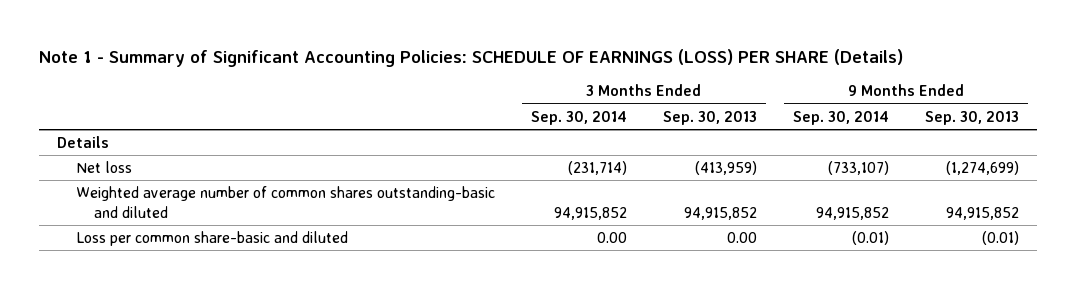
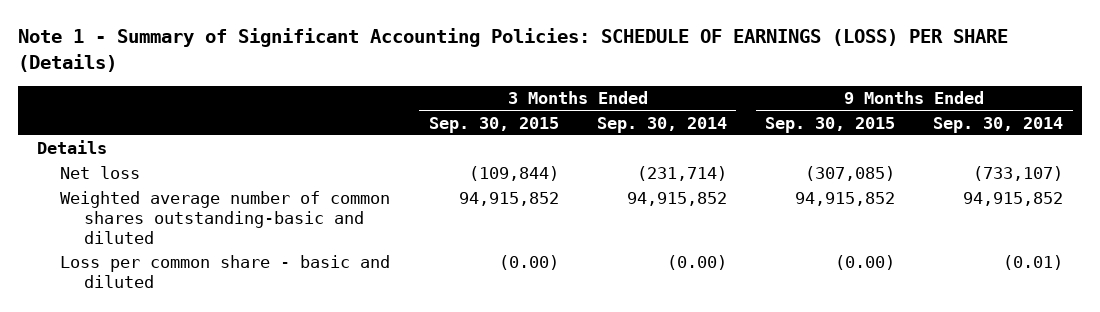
[662,110,757,125] Sep. 30, 2013 -> none
[925,110,1020,125] Sep. 30, 2013 -> none
none -> [428,116,559,133] Sep. 30, 2015
none -> [765,116,896,133] Sep. 30, 2015
[75,230,348,246] Loss per common share-basic and diluted -> [60,255,391,289] Loss per common share - basic and diluted
[596,231,627,243] 0.00 -> [666,255,727,271] (0.00)

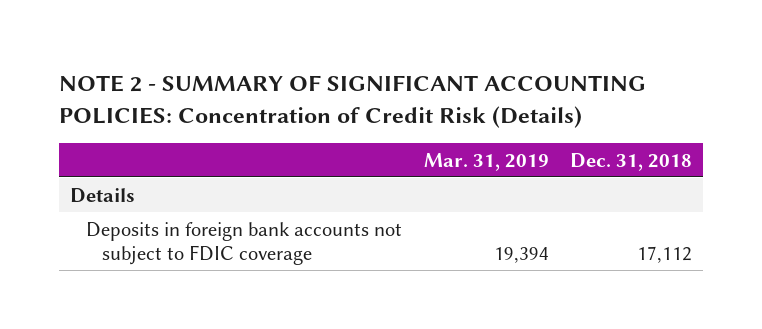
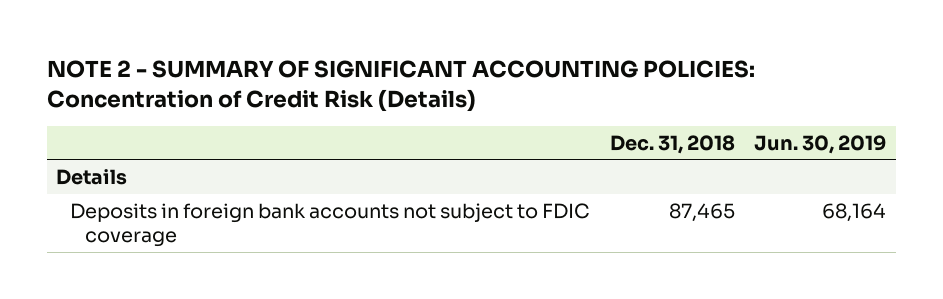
[423,152,549,171] Mar. 31, 2019 -> none
none -> [754,134,887,154] Jun. 30, 2019
[637,245,693,263] 17,112 -> [668,202,735,222] 87,465

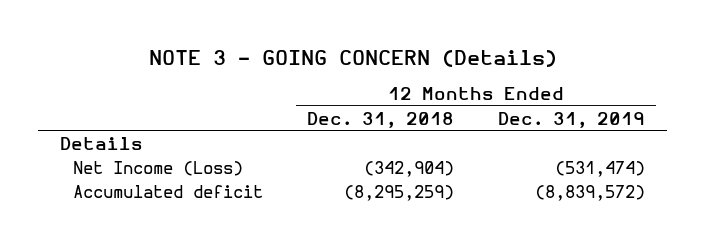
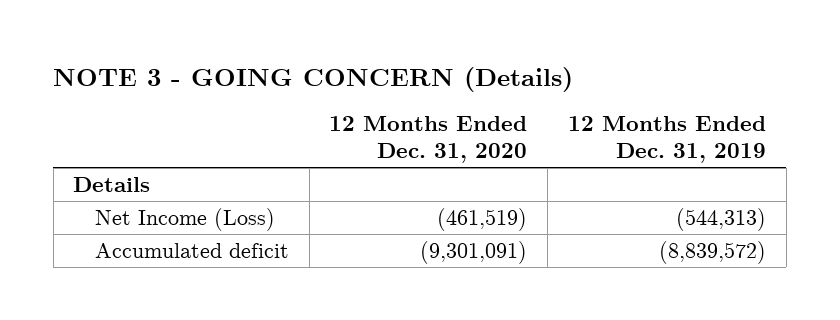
[307,111,455,128] Dec. 31, 2018 -> none
none -> [329,115,528,164] 12 Months Ended Dec. 31, 2020
[555,160,646,177] (531,474) -> [676,207,767,231] (544,313)

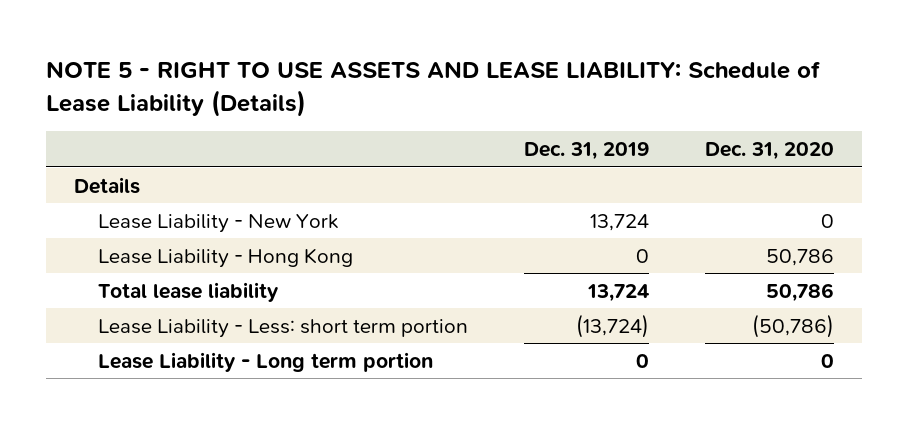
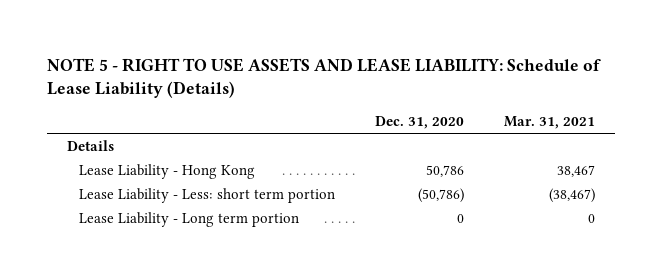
[524,142,650,161] Dec. 31, 2019 -> none
none -> [503,116,595,130] Mar. 31, 2021
[98,213,339,233] Lease Liability - New York -> none
[98,281,280,302] Total lease liability -> none

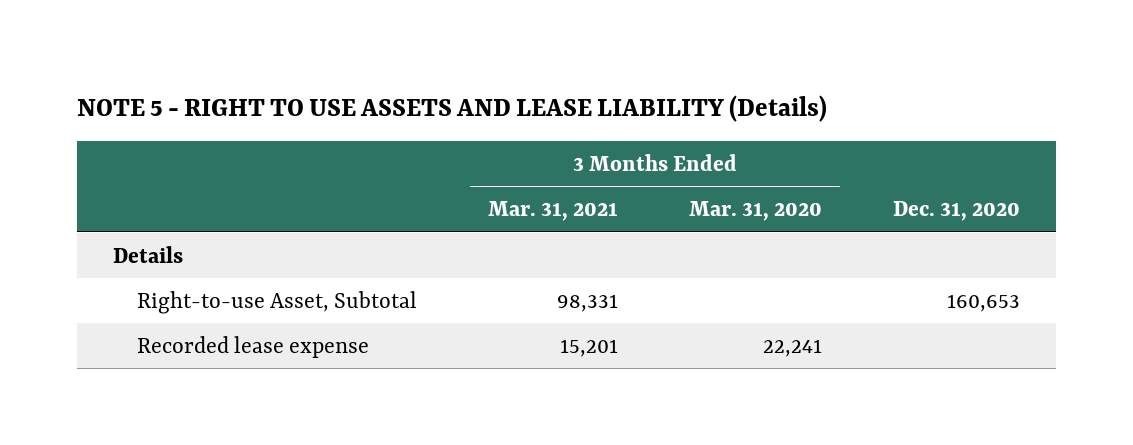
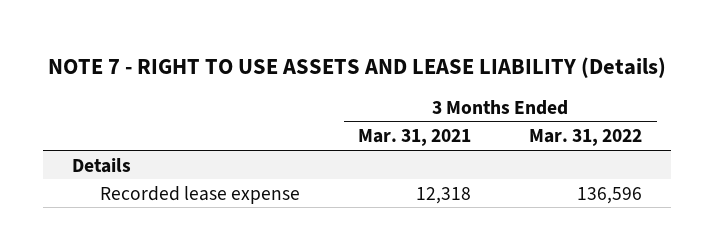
[77,95,828,123] NOTE 5 - RIGHT TO USE ASSETS AND LEASE LIABILITY (Details) -> [48,56,667,78] NOTE 7 - RIGHT TO USE ASSETS AND LEASE LIABILITY (Details)
[689,201,823,222] Mar. 31, 2020 -> none
[893,201,1021,222] Dec. 31, 2020 -> none
none -> [529,129,643,147] Mar. 31, 2022
[137,290,418,314] Right-to-use Asset, Subtotal -> none
[560,338,619,357] 15,201 -> [416,186,472,204] 12,318

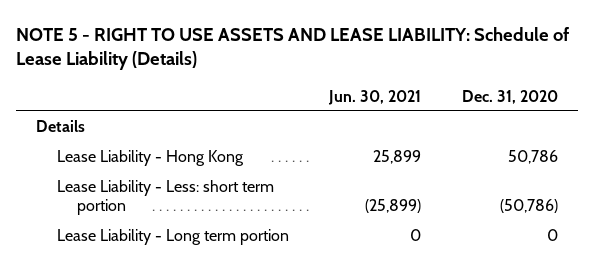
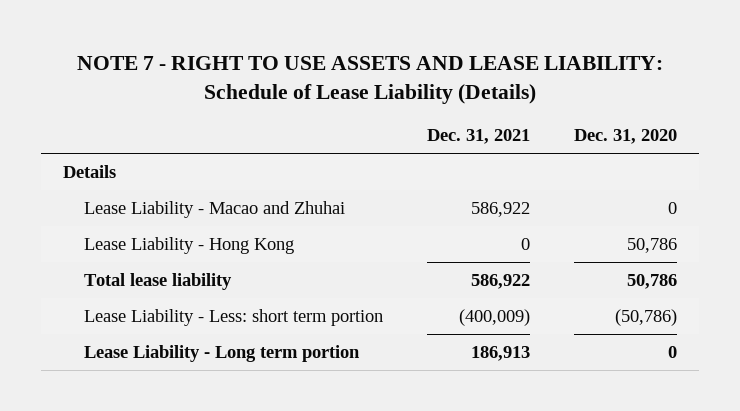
[15,26,569,71] NOTE 5 - RIGHT TO USE ASSETS AND LEASE LIABILITY: Schedule of Lease Liability (Details) -> [76,55,663,104] NOTE 7 - RIGHT TO USE ASSETS AND LEASE LIABILITY: Schedule of Lease Liability (Details)
[328,89,422,105] Jun. 30, 2021 -> none
none -> [426,129,530,145] Dec. 31, 2021
none -> [83,201,345,219] Lease Liability - Macao and Zhuhai
none -> [83,273,232,291] Total lease liability

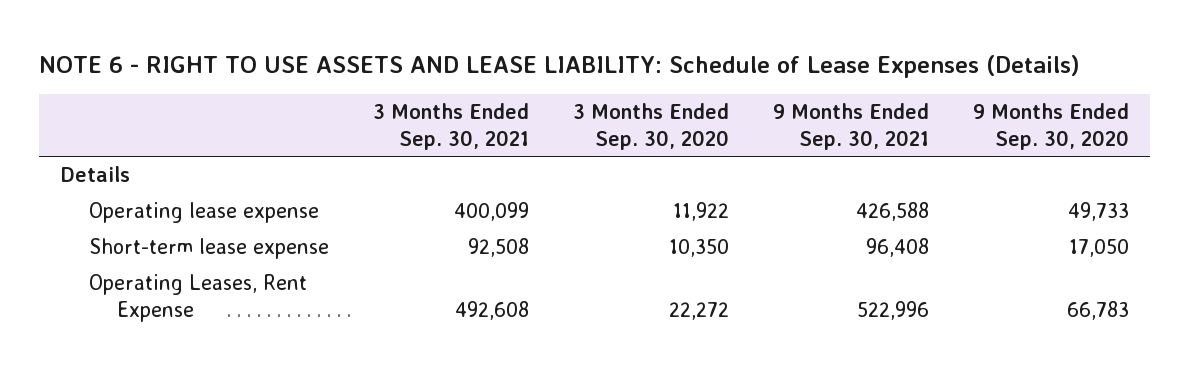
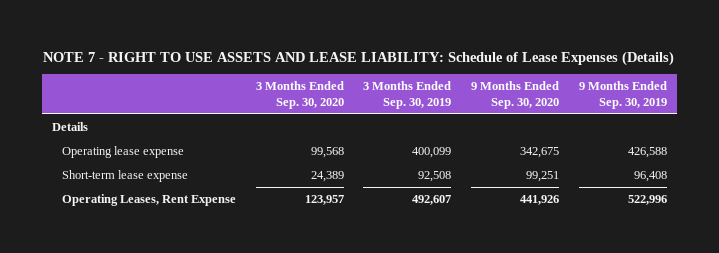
[39,54,1081,78] NOTE 6 - RIGHT TO USE ASSETS AND LEASE LIABILITY: Schedule of Lease Expenses (Details) -> [43,50,675,66] NOTE 7 - RIGHT TO USE ASSETS AND LEASE LIABILITY: Schedule of Lease Expenses (Details)
[373,103,530,150] 3 Months Ended Sep. 30, 2021 -> none
[772,103,929,150] 9 Months Ended Sep. 30, 2021 -> none
none -> [363,81,452,109] 3 Months Ended Sep. 30, 2019
none -> [578,81,667,109] 9 Months Ended Sep. 30, 2019
[672,202,729,222] 11,922 -> [310,147,344,159] 99,568
[1067,202,1129,222] 49,733 -> [520,147,560,159] 342,675
[668,239,729,258] 10,350 -> [310,171,344,183] 24,389
[1068,239,1129,258] 17,050 -> [526,171,560,183] 99,251
[668,301,729,320] 22,272 -> [304,195,344,206] 123,957
[1066,300,1129,320] 66,783 -> [520,195,560,206] 441,926

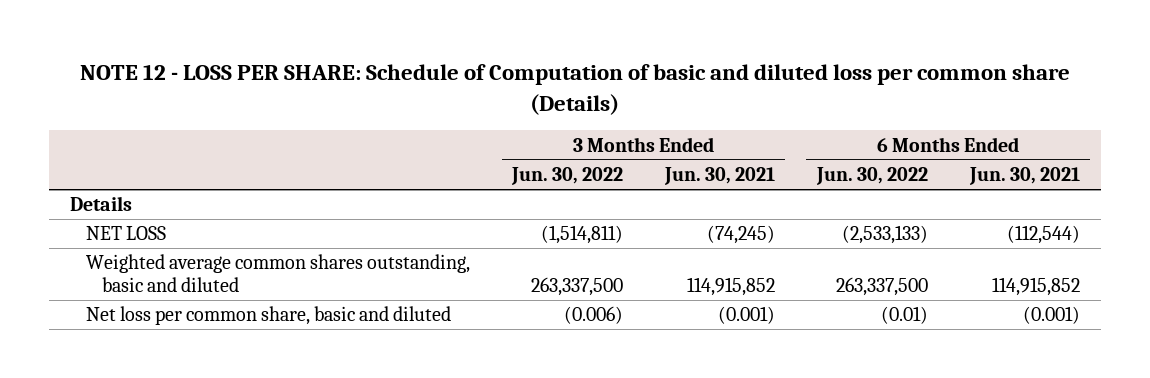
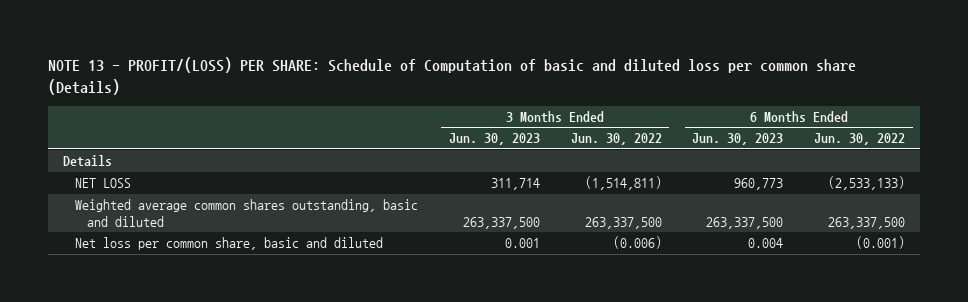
[79,63,1070,115] NOTE 12 - LOSS PER SHARE: Schedule of Computation of basic and diluted loss per common share (Details) -> [48,56,857,95] NOTE 13 - PROFIT/(LOSS) PER SHARE: Schedule of Computation of basic and diluted loss per common share (Details)
[663,167,775,186] Jun. 30, 2021 -> none
[968,167,1080,186] Jun. 30, 2021 -> none
none -> [449,133,541,146] Jun. 30, 2023
none -> [692,133,784,146] Jun. 30, 2023
[880,306,928,325] (0.01) -> [855,236,905,250] (0.001)

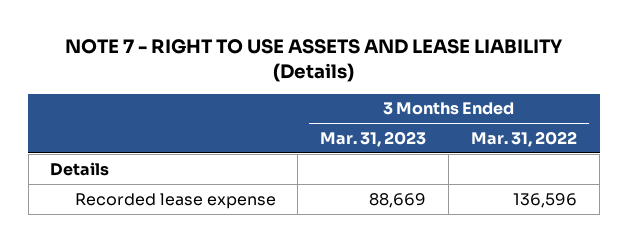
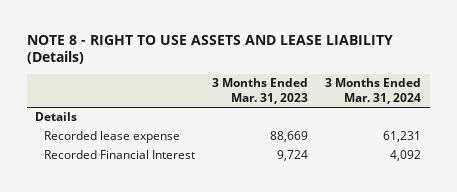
[64,38,562,82] NOTE 7 - RIGHT TO USE ASSETS AND LEASE LIABILITY (Details) -> [26,34,393,65] NOTE 8 - RIGHT TO USE ASSETS AND LEASE LIABILITY (Details)
[471,130,578,147] Mar. 31, 2022 -> none
none -> [325,78,422,105] 3 Months Ended Mar. 31, 2024
none -> [44,150,196,160] Recorded Financial Interest

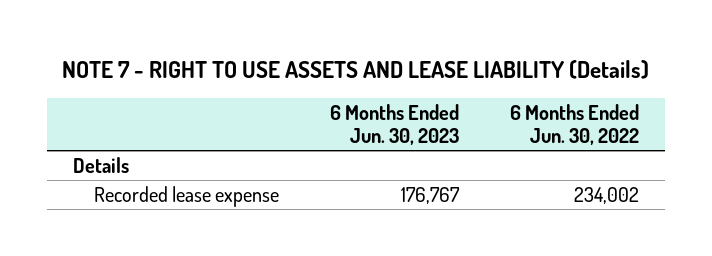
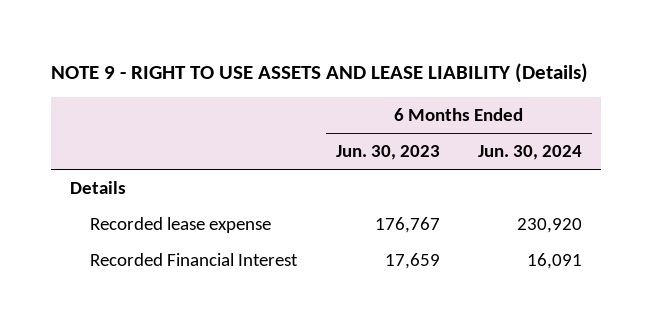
[61,59,649,79] NOTE 7 - RIGHT TO USE ASSETS AND LEASE LIABILITY (Details) -> [50,63,588,84] NOTE 9 - RIGHT TO USE ASSETS AND LEASE LIABILITY (Details)
[510,103,640,145] 6 Months Ended Jun. 30, 2022 -> none
none -> [477,145,582,161] Jun. 30, 2024
none -> [90,252,299,266] Recorded Financial Interest

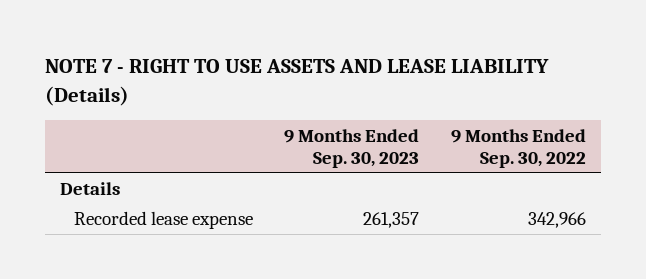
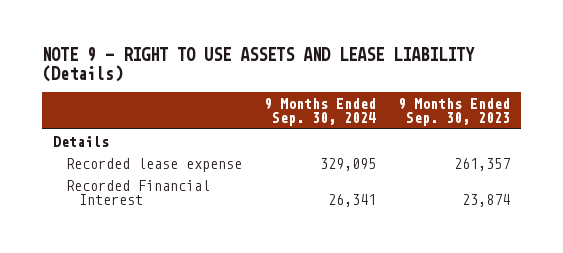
[44,59,549,106] NOTE 7 - RIGHT TO USE ASSETS AND LEASE LIABILITY (Details) -> [42,46,476,82] NOTE 9 - RIGHT TO USE ASSETS AND LEASE LIABILITY (Details)
[450,128,586,168] 9 Months Ended Sep. 30, 2022 -> none
none -> [263,97,376,127] 9 Months Ended Sep. 30, 2024
none -> [65,179,210,206] Recorded Financial Interest

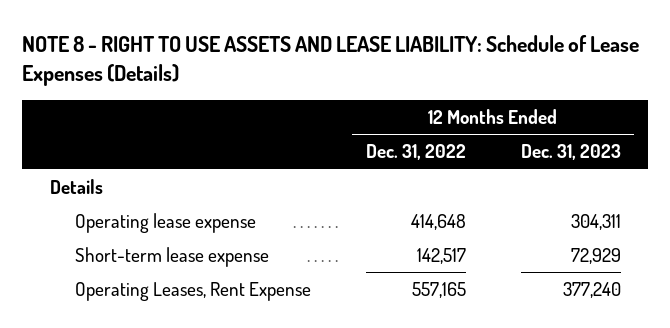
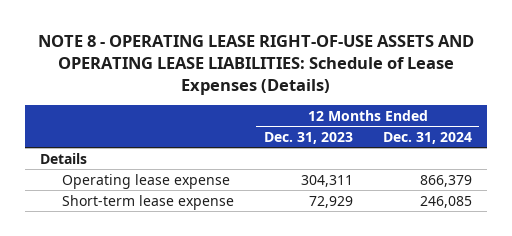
[22,34,640,86] NOTE 8 - RIGHT TO USE ASSETS AND LEASE LIABILITY: Schedule of Lease Expenses (Details) -> [38,35,475,96] NOTE 8 - OPERATING LEASE RIGHT-OF-USE ASSETS AND OPERATING LEASE LIABILITIES: Schedule of Lease Expenses (Details)
[365,144,466,161] Dec. 31, 2022 -> none
none -> [382,132,472,145] Dec. 31, 2024
[75,282,312,302] Operating Leases, Rent Expense -> none

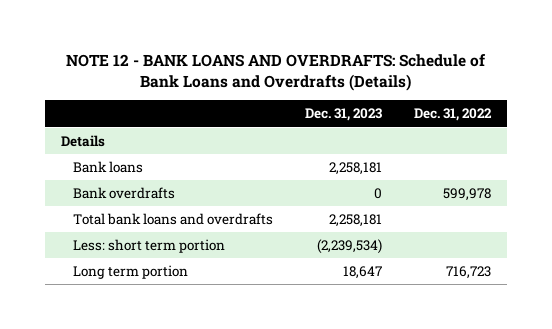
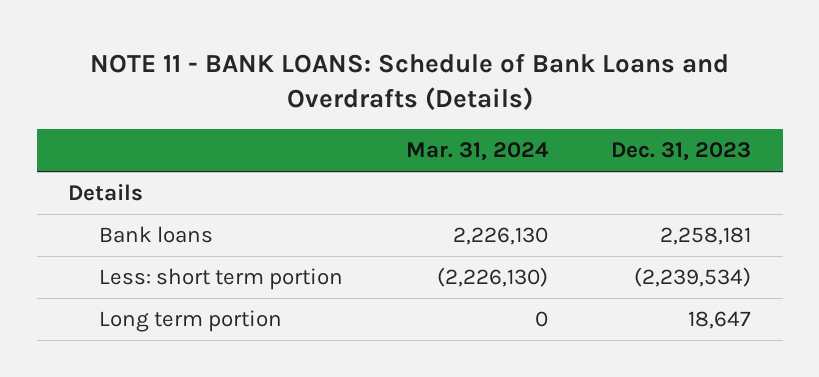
[65,54,486,91] NOTE 12 - BANK LOANS AND OVERDRAFTS: Schedule of Bank Loans and Overdrafts (Details) -> [89,52,729,111] NOTE 11 - BANK LOANS: Schedule of Bank Loans and Overdrafts (Details)
[413,108,492,122] Dec. 31, 2022 -> none
none -> [406,142,550,162] Mar. 31, 2024
[73,186,176,199] Bank overdrafts -> none
[73,212,274,225] Total bank loans and overdrafts -> none

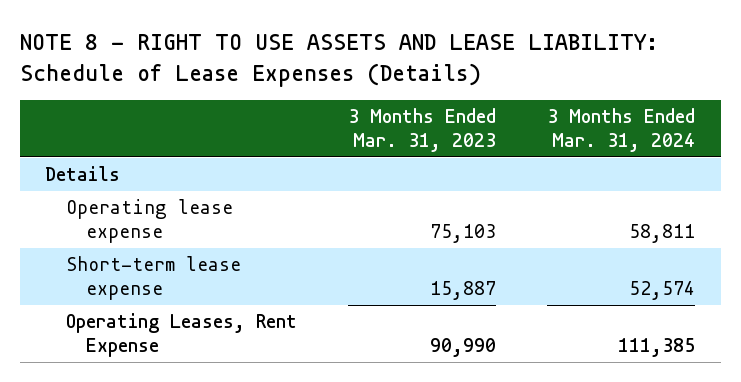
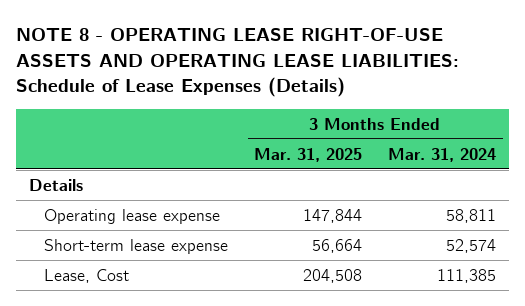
[19,34,658,87] NOTE 8 - RIGHT TO USE ASSETS AND LEASE LIABILITY: Schedule of Lease Expenses (Details) -> [15,28,459,98] NOTE 8 - OPERATING LEASE RIGHT-OF-USE ASSETS AND OPERATING LEASE LIABILITIES: Schedule of Lease Expenses (Details)
[348,108,497,153] 3 Months Ended Mar. 31, 2023 -> none
none -> [254,147,363,162] Mar. 31, 2025
[65,313,297,357] Operating Leases, Rent Expense -> [44,268,130,283] Lease, Cost

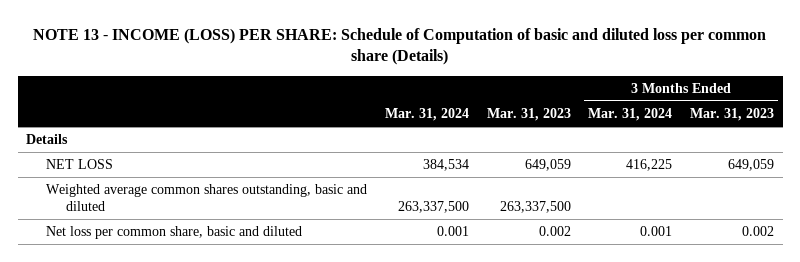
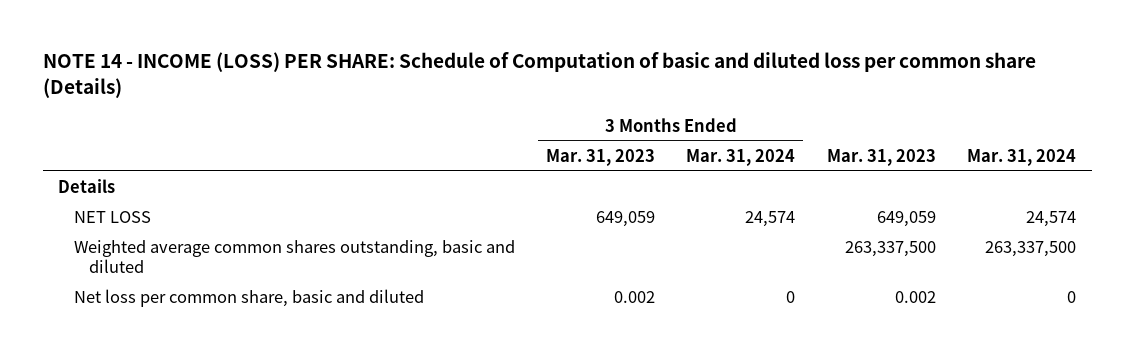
[33,27,767,66] NOTE 13 - INCOME (LOSS) PER SHARE: Schedule of Computation of basic and diluted loss per common share (Details) -> [42,52,1036,99] NOTE 14 - INCOME (LOSS) PER SHARE: Schedule of Computation of basic and diluted loss per common share (Details)
[422,159,469,172] 384,534 -> [1025,211,1076,228] 24,574
[626,159,673,172] 416,225 -> [745,211,796,228] 24,574
[436,226,469,237] 0.001 -> [1066,291,1076,304] 0
[640,226,673,237] 0.001 -> [786,291,796,304] 0

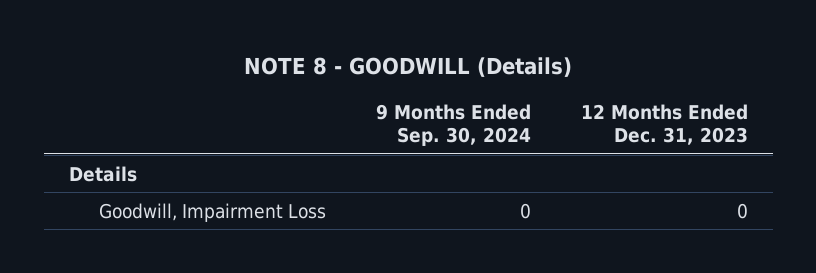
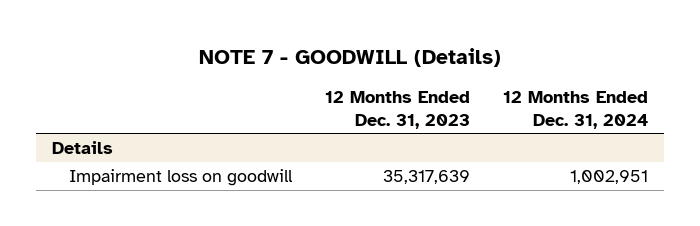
[244,56,573,77] NOTE 8 - GOODWILL (Details) -> [199,48,502,68] NOTE 7 - GOODWILL (Details)
[375,103,531,147] 9 Months Ended Sep. 30, 2024 -> none
none -> [502,90,648,129] 12 Months Ended Dec. 31, 2024
[98,202,326,222] Goodwill, Impairment Loss -> [68,169,293,187] Impairment loss on goodwill
[736,202,748,219] 0 -> [382,170,470,185] 35,317,639

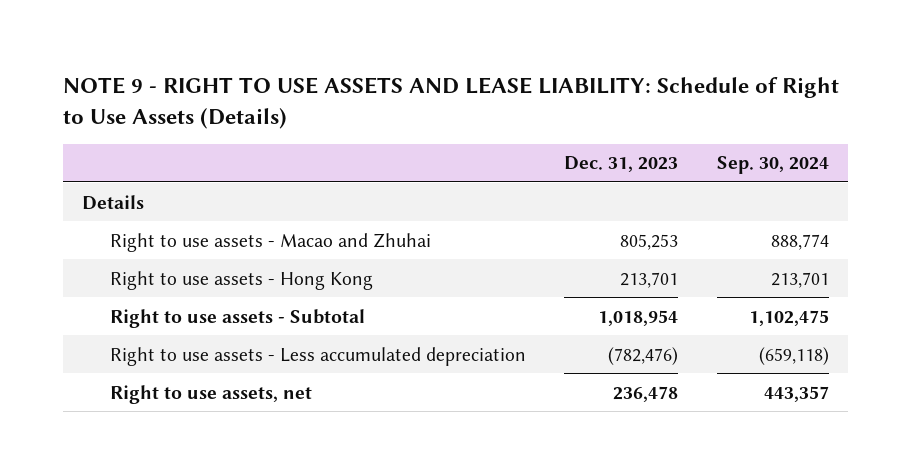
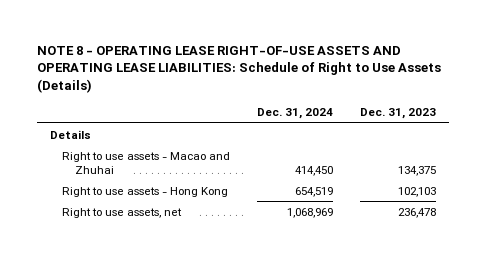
[62,77,839,129] NOTE 9 - RIGHT TO USE ASSETS AND LEASE LIABILITY: Schedule of Right to Use Assets (Details) -> [36,45,441,94] NOTE 8 - OPERATING LEASE RIGHT-OF-USE ASSETS AND OPERATING LEASE LIABILITIES: Schedule of Right to Use Assets (Details)
[716,156,829,175] Sep. 30, 2024 -> none
none -> [257,108,334,120] Dec. 31, 2024
[110,308,366,328] Right to use assets - Subtotal -> none
[110,346,527,366] Right to use assets - Less accumulated depreciation -> none
[620,233,679,250] 805,253 -> [397,165,436,176] 134,375
[620,271,679,288] 213,701 -> [397,186,436,197] 102,103

